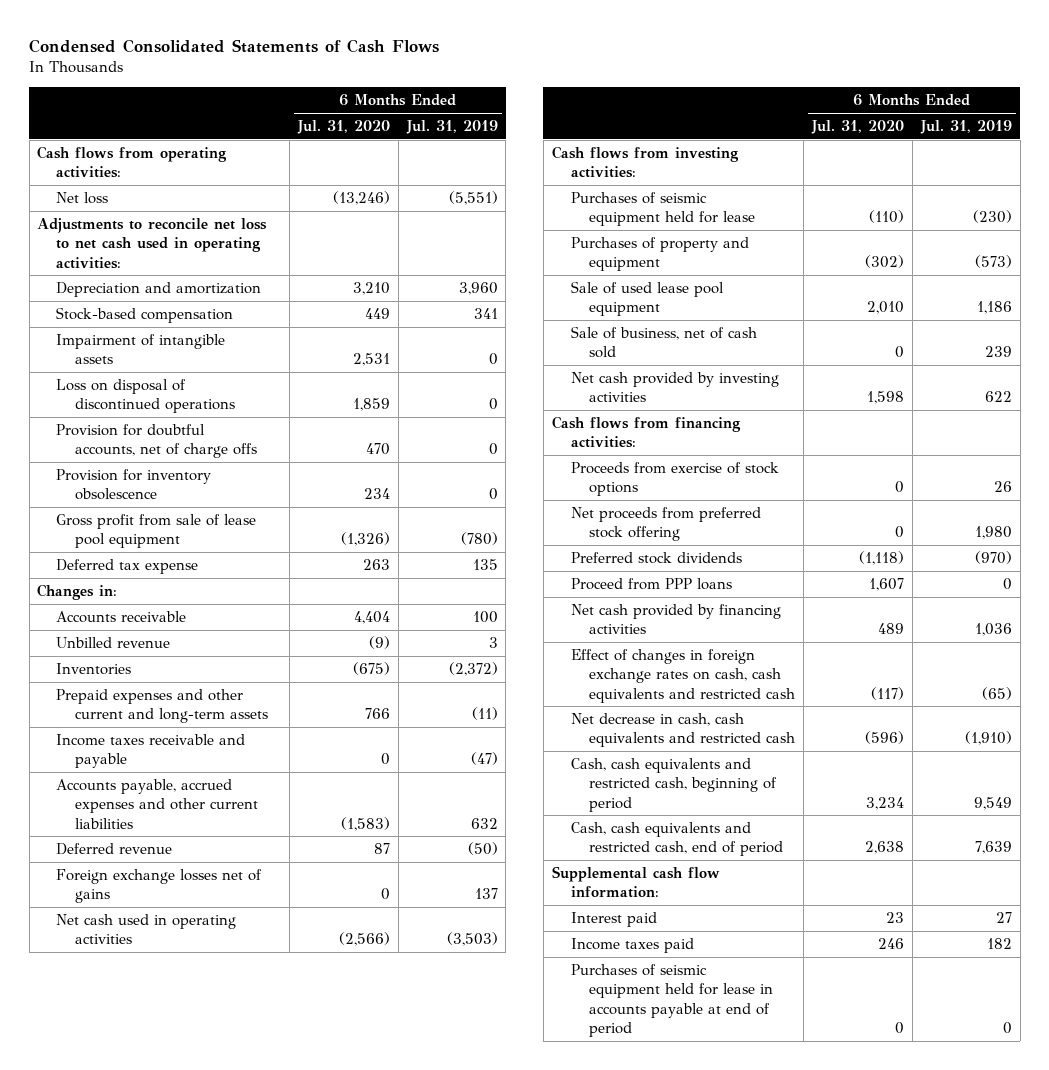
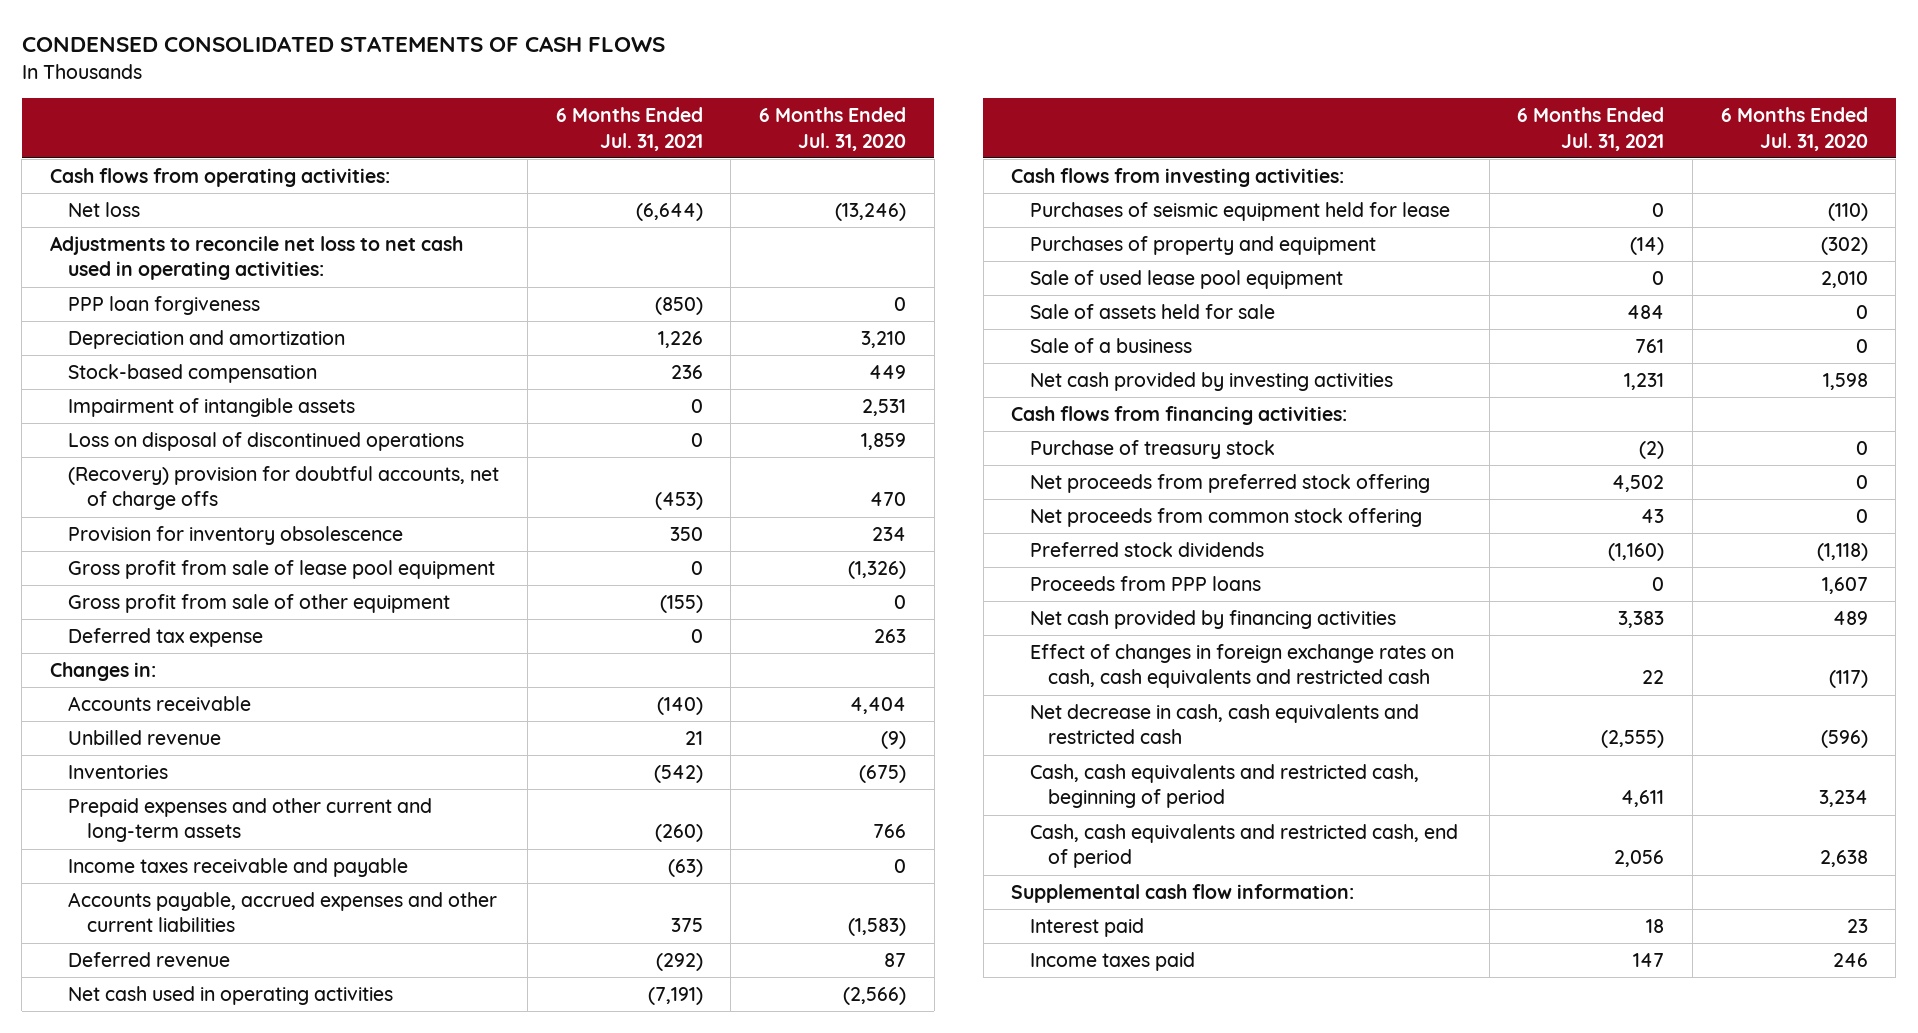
[29,39,440,54] Condensed Consolidated Statements of Cash Flows -> [21,36,665,53] CONDENSED CONSOLIDATED STATEMENTS OF CASH FLOWS
[405,120,498,135] Jul. 31, 2019 -> none
none -> [555,107,703,151] 6 Months Ended Jul. 31, 2021
none -> [68,296,261,316] PPP loan forgiveness
[56,424,258,459] Provision for doubtful accounts, net of charge offs -> [68,466,500,511] (Recovery) provision for doubtful accounts, net of charge offs
none -> [68,594,451,614] Gross profit from sale of other equipment
[56,869,263,904] Foreign exchange losses net of gains -> none
none -> [1029,304,1275,320] Sale of assets held for sale
[570,326,757,359] Sale of business, net of cash sold -> [1029,338,1192,354] Sale of a business
[570,462,779,497] Proceeds from exercise of stock options -> none
none -> [1029,440,1275,460] Purchase of treasury stock
none -> [1029,508,1422,528] Net proceeds from common stock offering
[570,578,732,591] Proceed from PPP loans -> [1029,576,1261,592] Proceeds from PPP loans
[570,964,774,1038] Purchases of seismic equipment held for lease in accounts payable at end of period -> none

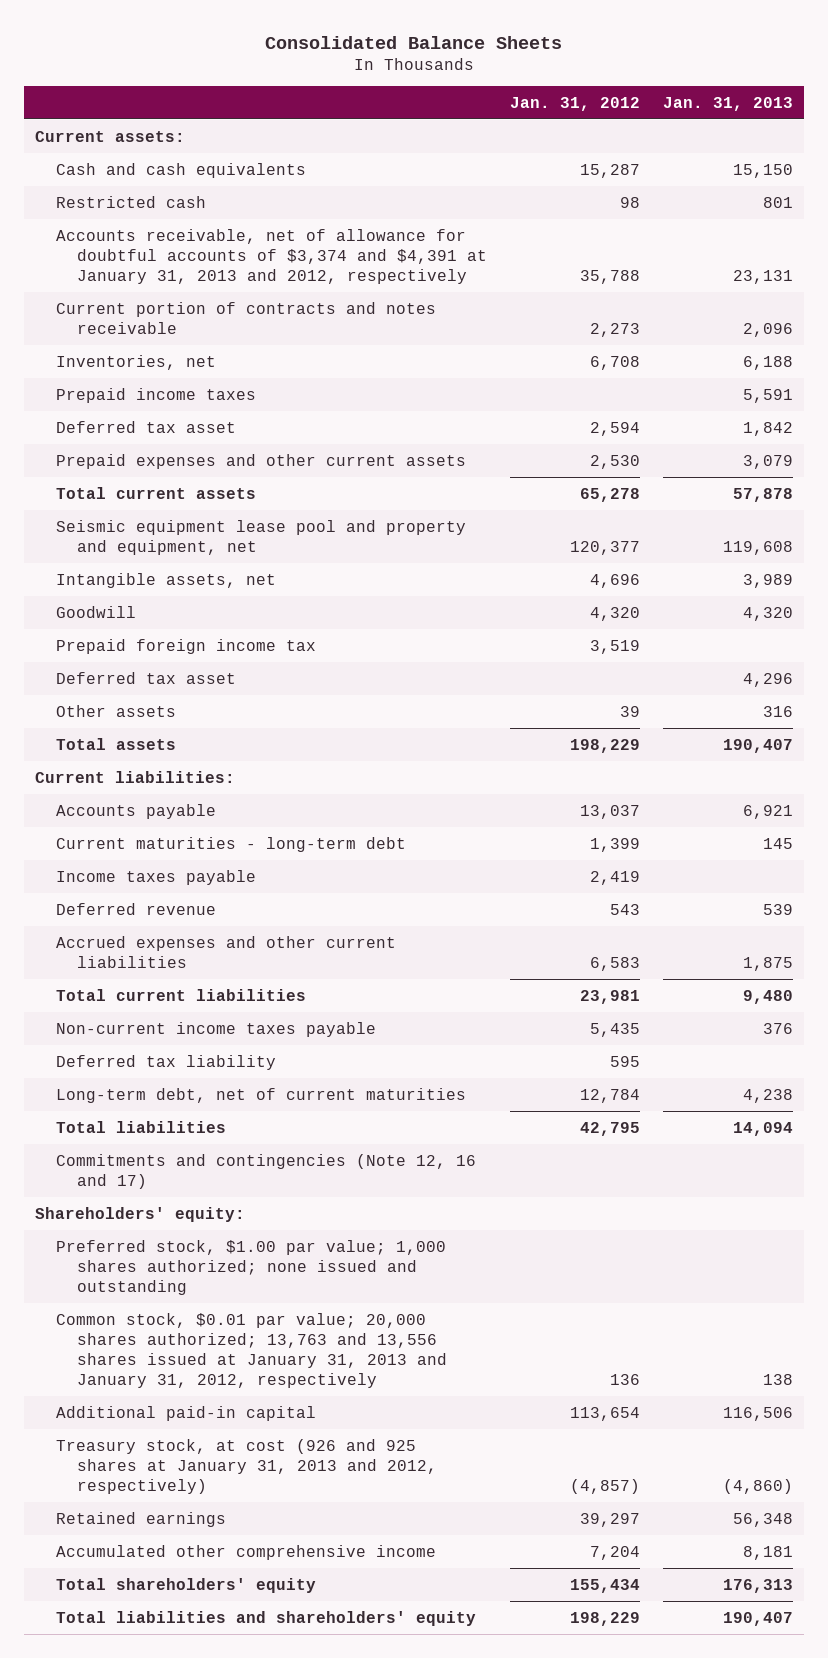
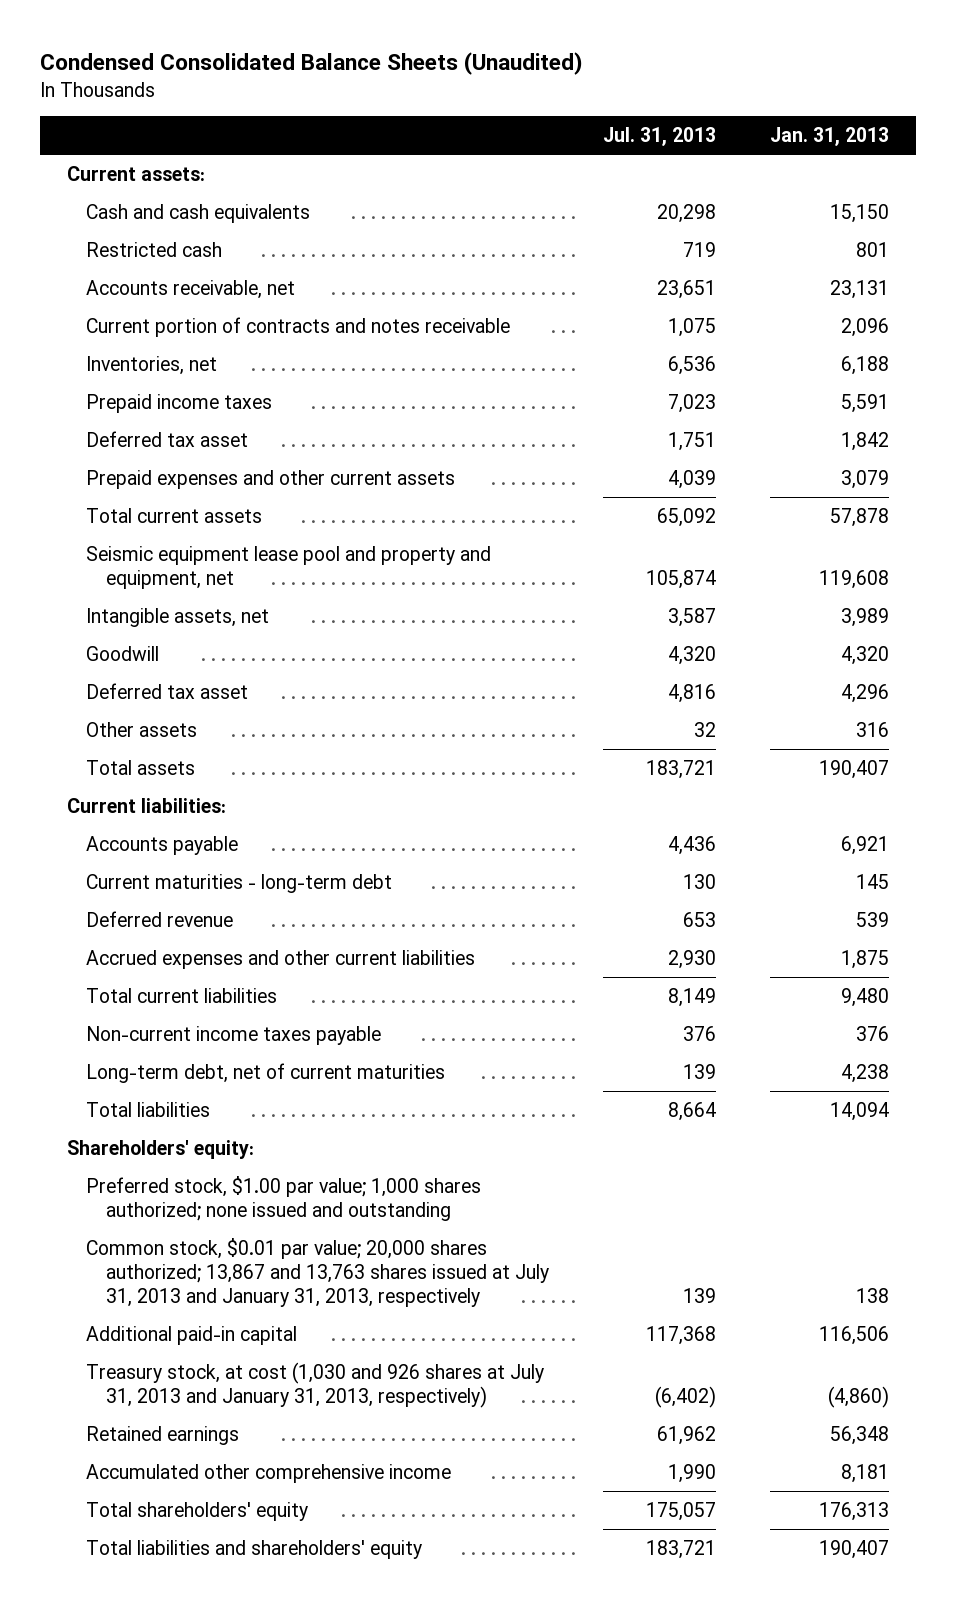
[265,35,563,49] Consolidated Balance Sheets -> [39,52,583,76] Condensed Consolidated Balance Sheets (Unaudited)
[510,96,641,111] Jan. 31, 2012 -> none
none -> [602,127,716,147] Jul. 31, 2013
[56,228,488,284] Accounts receivable, net of allowance for doubtful accounts of $3,374 and $4,391 at January 31, 2013 and 2012, respectively -> [86,279,296,299] Accounts receivable, net
[56,638,317,654] Prepaid foreign income tax -> none
[56,869,257,885] Income taxes payable -> none
[56,1054,277,1070] Deferred tax liability -> none
[56,1153,477,1189] Commitments and contingencies (Note 12, 16 and 17) -> none
[56,1312,448,1388] Common stock, $0.01 par value; 20,000 shares authorized; 13,763 and 13,556 shares issued at January 31, 2013 and January 31, 2012, respectively -> [86,1237,549,1308] Common stock, $0.01 par value; 20,000 shares authorized; 13,867 and 13,763 shares issued at July 31, 2013 and January 31, 2013, respectively
[56,1438,438,1494] Treasury stock, at cost (926 and 925 shares at January 31, 2013 and 2012, respectively) -> [86,1361,545,1409] Treasury stock, at cost (1,030 and 926 shares at July 31, 2013 and January 31, 2013, respectively)

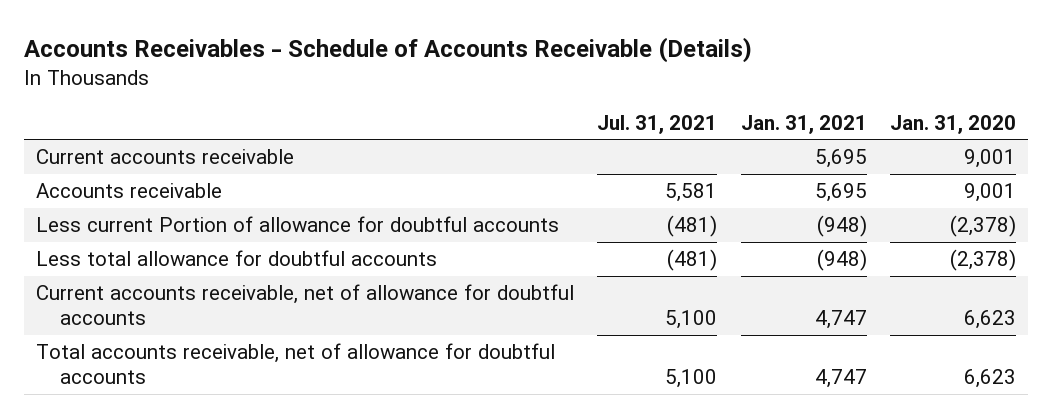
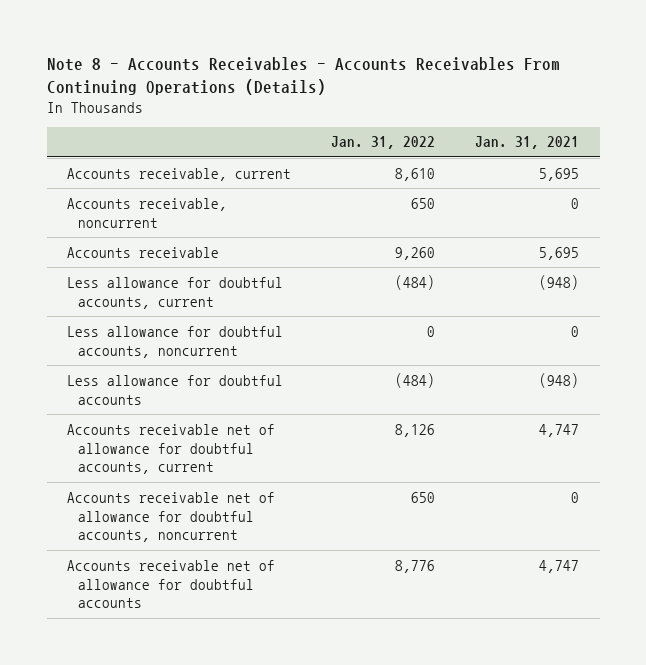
[24,36,753,63] Accounts Receivables - Schedule of Accounts Receivable (Details) -> [46,57,560,96] Note 8 - Accounts Receivables - Accounts Receivables From Continuing Operations (Details)
[597,114,718,134] Jul. 31, 2021 -> none
[890,114,1017,134] Jan. 31, 2020 -> none
none -> [331,136,436,150] Jan. 31, 2022
[36,149,295,165] Current accounts receivable -> [66,167,291,181] Accounts receivable, current
none -> [66,197,227,228] Accounts receivable, noncurrent
[36,216,560,233] Less current Portion of allowance for doubtful accounts -> [66,276,283,309] Less allowance for doubtful accounts, current
none -> [66,325,283,358] Less allowance for doubtful accounts, noncurrent
[36,250,438,267] Less total allowance for doubtful accounts -> [66,374,283,405] Less allowance for doubtful accounts
[36,284,575,326] Current accounts receivable, net of allowance for doubtful accounts -> [66,423,275,475] Accounts receivable net of allowance for doubtful accounts, current
none -> [66,491,275,543] Accounts receivable net of allowance for doubtful accounts, noncurrent
[36,343,556,385] Total accounts receivable, net of allowance for doubtful accounts -> [66,559,275,609] Accounts receivable net of allowance for doubtful accounts

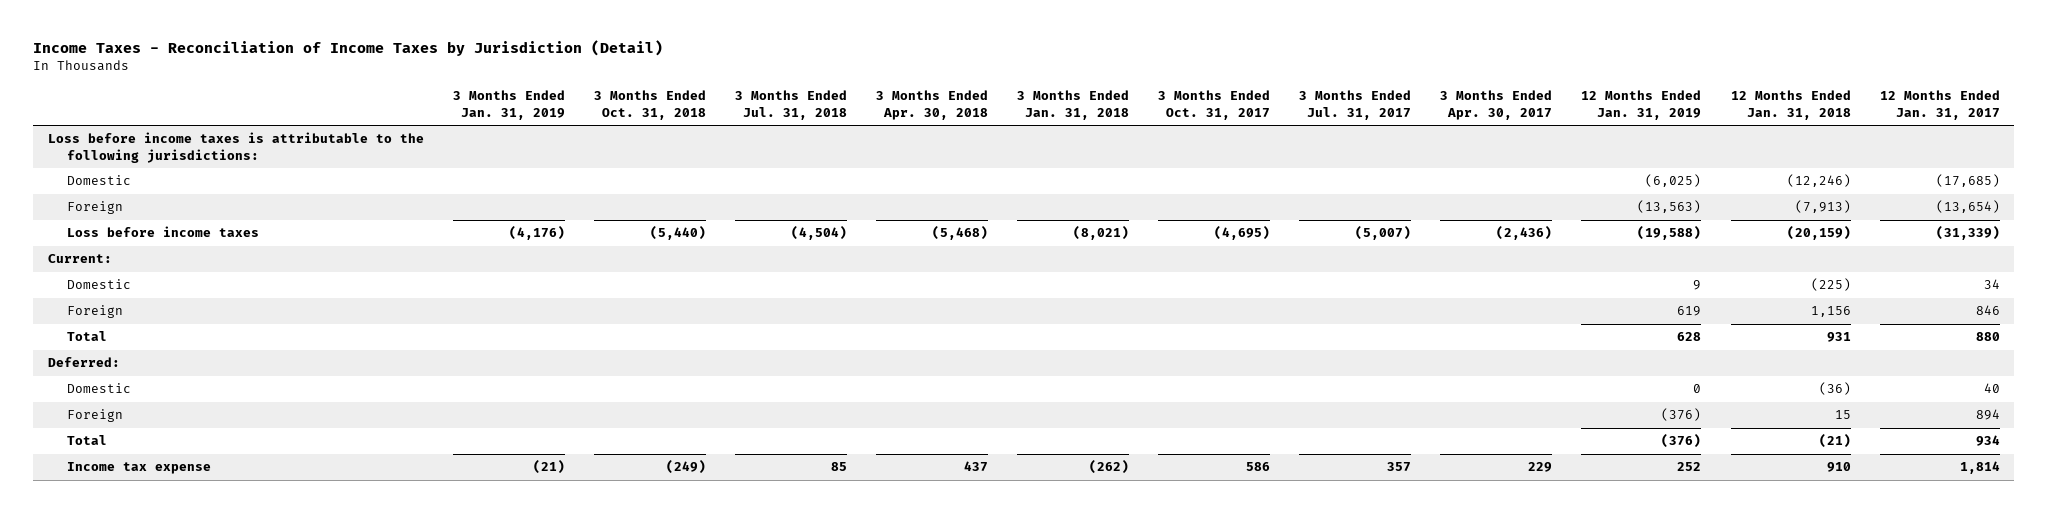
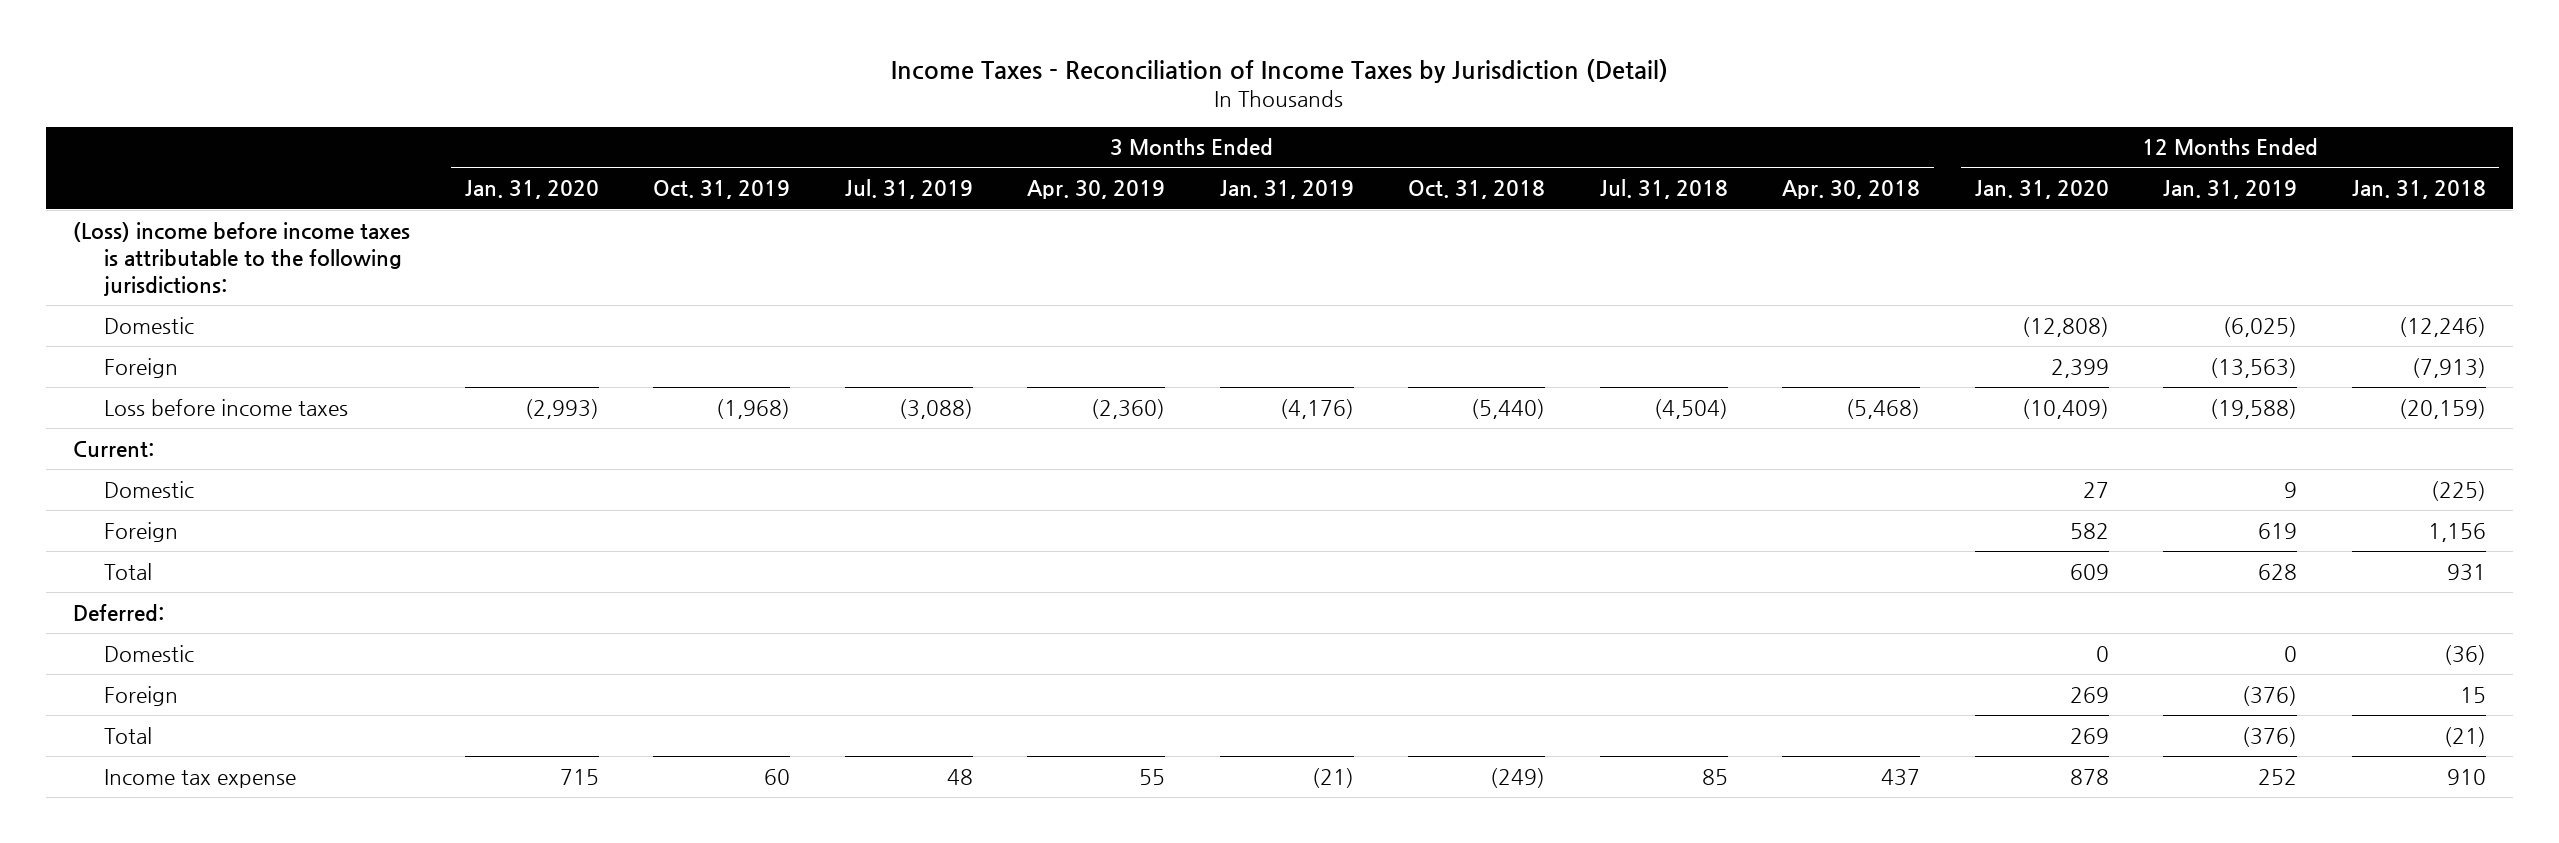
[1017,90,1130,120] 3 Months Ended Jan. 31, 2018 -> none
[1158,90,1271,120] 3 Months Ended Oct. 31, 2017 -> none
[1299,90,1412,120] 3 Months Ended Jul. 31, 2017 -> none
[1440,90,1553,120] 3 Months Ended Apr. 30, 2017 -> none
[1879,90,2000,120] 12 Months Ended Jan. 31, 2017 -> none
none -> [464,180,599,200] Jan. 31, 2020
none -> [653,180,791,200] Oct. 31, 2019
none -> [844,179,973,200] Jul. 31, 2019
none -> [1027,180,1166,200] Apr. 30, 2019
none -> [1974,180,2109,200] Jan. 31, 2020
[47,132,424,163] Loss before income taxes is attributable to the following jurisdictions: -> [73,221,411,296] (Loss) income before income taxes is attributable to the following jurisdictions:

